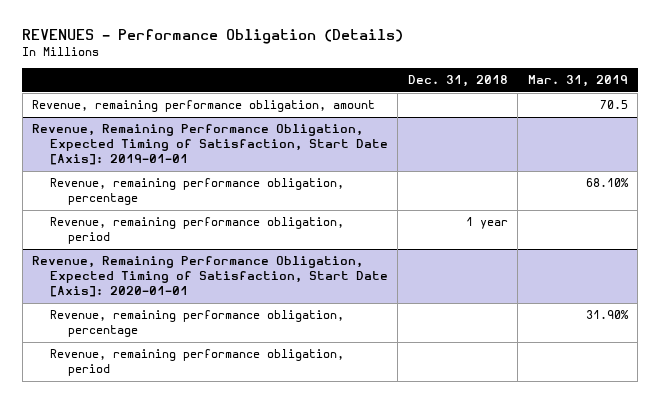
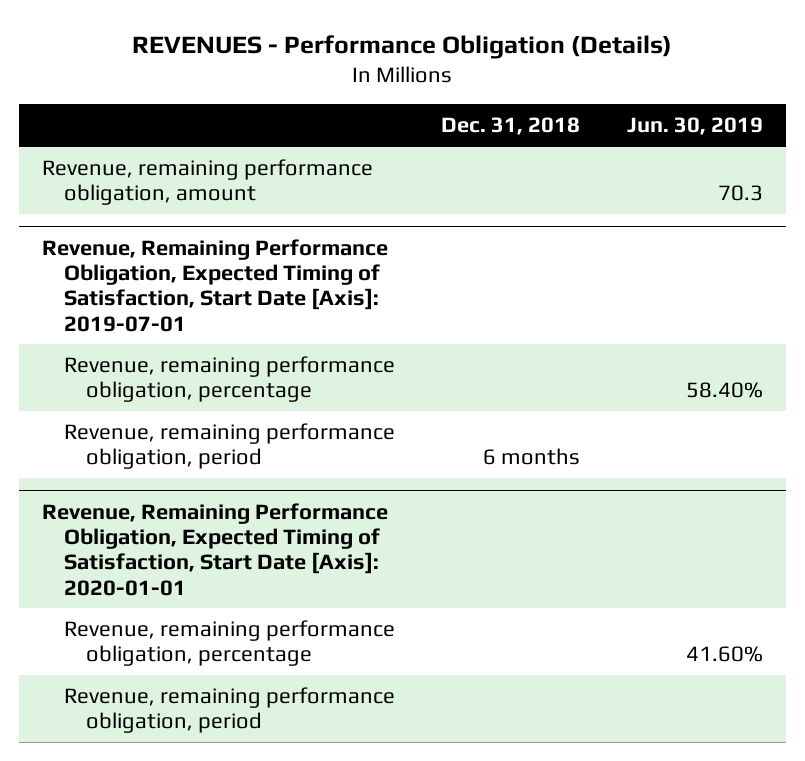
[527,75,628,88] Mar. 31, 2019 -> none
none -> [626,117,763,136] Jun. 30, 2019
[31,124,388,166] Revenue, Remaining Performance Obligation, Expected Timing of Satisfaction, Start Date [Axis]: 2019-01-01 -> none
[49,178,344,206] Revenue, remaining performance obligation, percentage -> none
[49,217,344,245] Revenue, remaining performance obligation, period -> none
none -> [41,238,388,332] Revenue, Remaining Performance Obligation, Expected Timing of Satisfaction, Start Date [Axis]: 2019-07-01
none -> [63,356,395,403] Revenue, remaining performance obligation, percentage
none -> [63,423,395,470] Revenue, remaining performance obligation, period

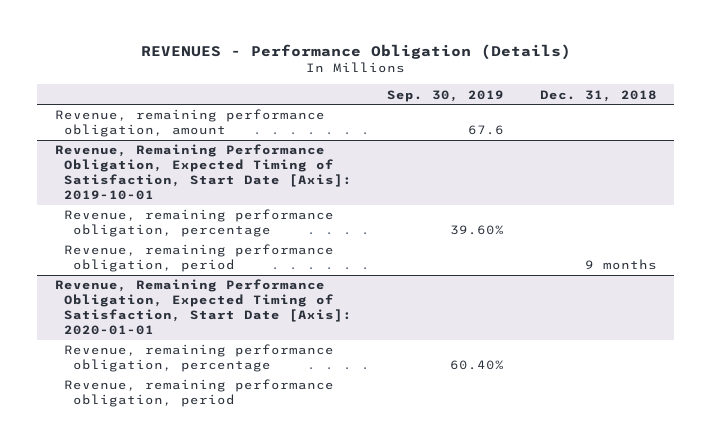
[626,117,763,136] Jun. 30, 2019 -> none
none -> [387,89,505,102] Sep. 30, 2019
[41,238,388,332] Revenue, Remaining Performance Obligation, Expected Timing of Satisfaction, Start Date [Axis]: 2019-07-01 -> none
[63,356,395,403] Revenue, remaining performance obligation, percentage -> none
[63,423,395,470] Revenue, remaining performance obligation, period -> none
none -> [54,144,353,201] Revenue, Remaining Performance Obligation, Expected Timing of Satisfaction, Start Date [Axis]: 2019-10-01
none -> [64,209,335,238] Revenue, remaining performance obligation, percentage
none -> [64,244,335,273] Revenue, remaining performance obligation, period

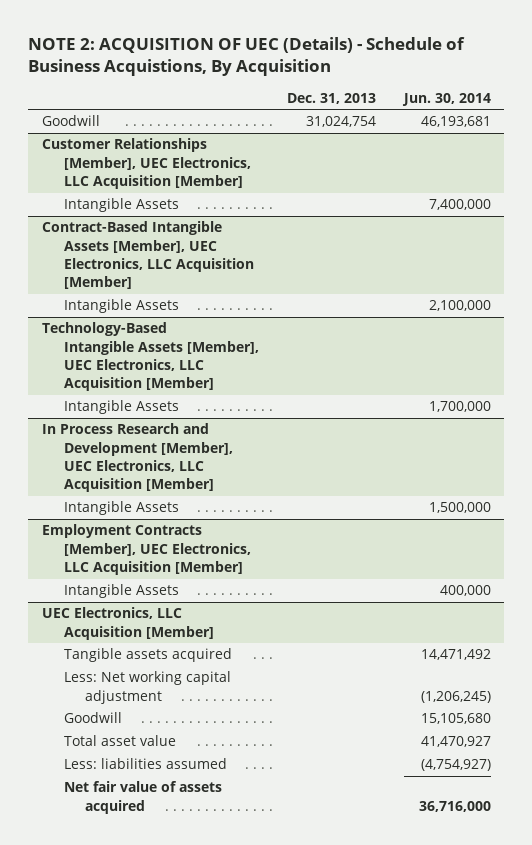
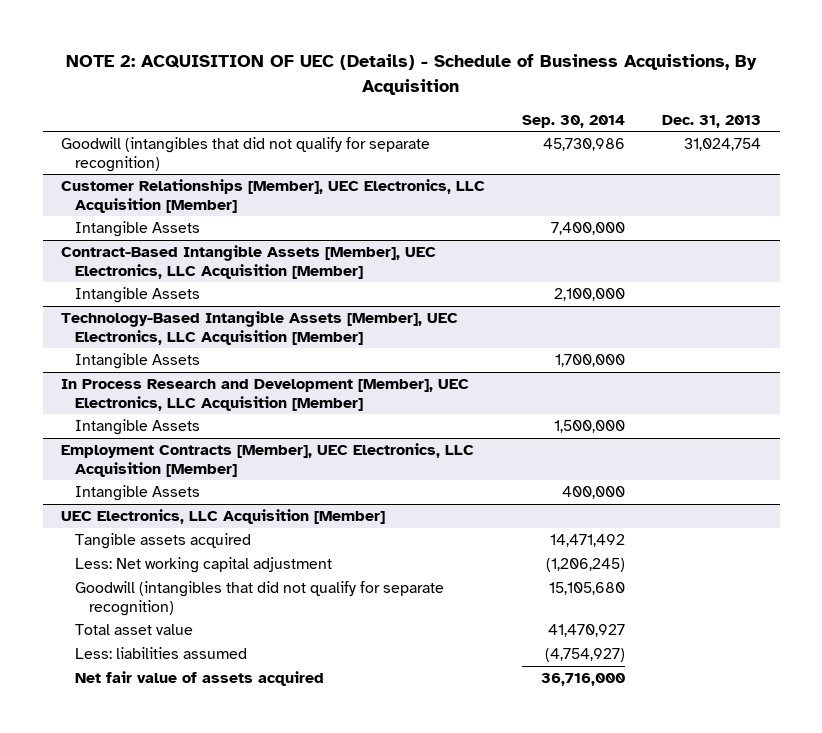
[401,92,491,106] Jun. 30, 2014 -> none
none -> [522,114,626,128] Sep. 30, 2014
[41,115,100,127] Goodwill -> [61,137,431,172] Goodwill (intangibles that did not qualify for separate recognition)
[63,712,122,724] Goodwill -> [75,581,445,616] Goodwill (intangibles that did not qualify for separate recognition)

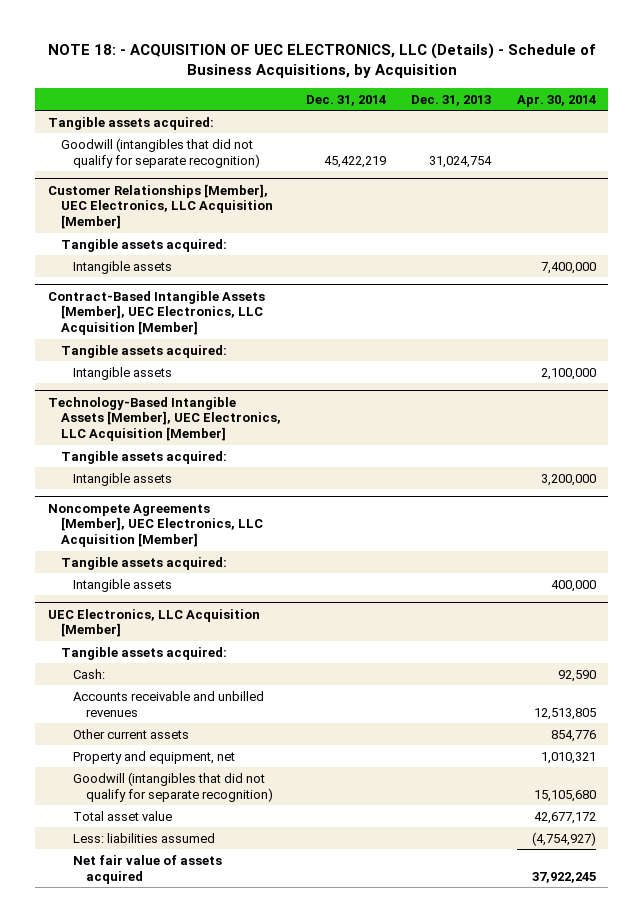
[66,54,758,95] NOTE 2: ACQUISITION OF UEC (Details) - Schedule of Business Acquistions, By Acquisition -> [47,43,595,79] NOTE 18: - ACQUISITION OF UEC ELECTRONICS, LLC (Details) - Schedule of Business Acquisitions, by Acquisition
[522,114,626,128] Sep. 30, 2014 -> none
none -> [305,94,386,106] Dec. 31, 2014
none -> [516,94,596,107] Apr. 30, 2014
none -> [48,116,215,130] Tangible assets acquired:
none -> [60,238,227,252] Tangible assets acquired:
[75,221,201,238] Intangible Assets -> [73,260,173,274] Intangible assets
none -> [60,344,227,358] Tangible assets acquired:
[75,287,201,304] Intangible Assets -> [73,366,173,380] Intangible assets
[61,379,470,411] In Process Research and Development [Member], UEC Electronics, LLC Acquisition [Member] -> none
[75,419,201,436] Intangible Assets -> none
none -> [60,450,227,464] Tangible assets acquired:
[75,353,201,370] Intangible Assets -> [73,472,173,486] Intangible assets
[61,443,475,477] Employment Contracts [Member], UEC Electronics, LLC Acquisition [Member] -> [48,503,263,548] Noncompete Agreements [Member], UEC Electronics, LLC Acquisition [Member]
none -> [60,556,227,570] Tangible assets acquired:
[75,485,201,502] Intangible Assets -> [73,578,173,592] Intangible assets
[75,557,333,574] Less: Net working capital adjustment -> none
none -> [60,646,227,660] Tangible assets acquired:
none -> [73,668,106,679] Cash:
none -> [73,690,265,717] Accounts receivable and unbilled revenues
none -> [73,728,190,739] Other current assets
[75,533,252,550] Tangible assets acquired -> [73,750,236,764] Property and equipment, net

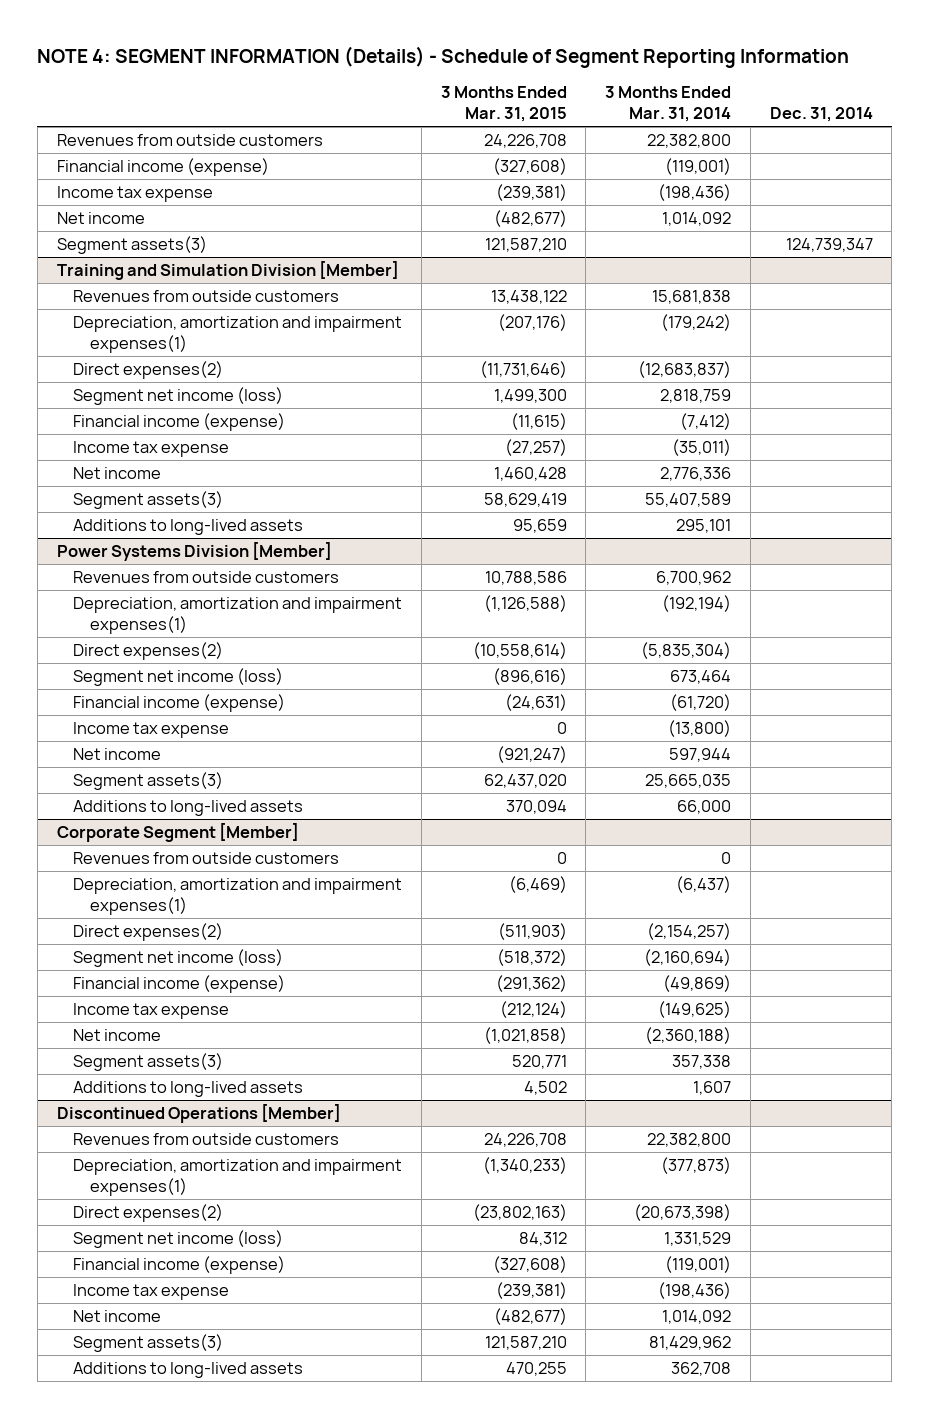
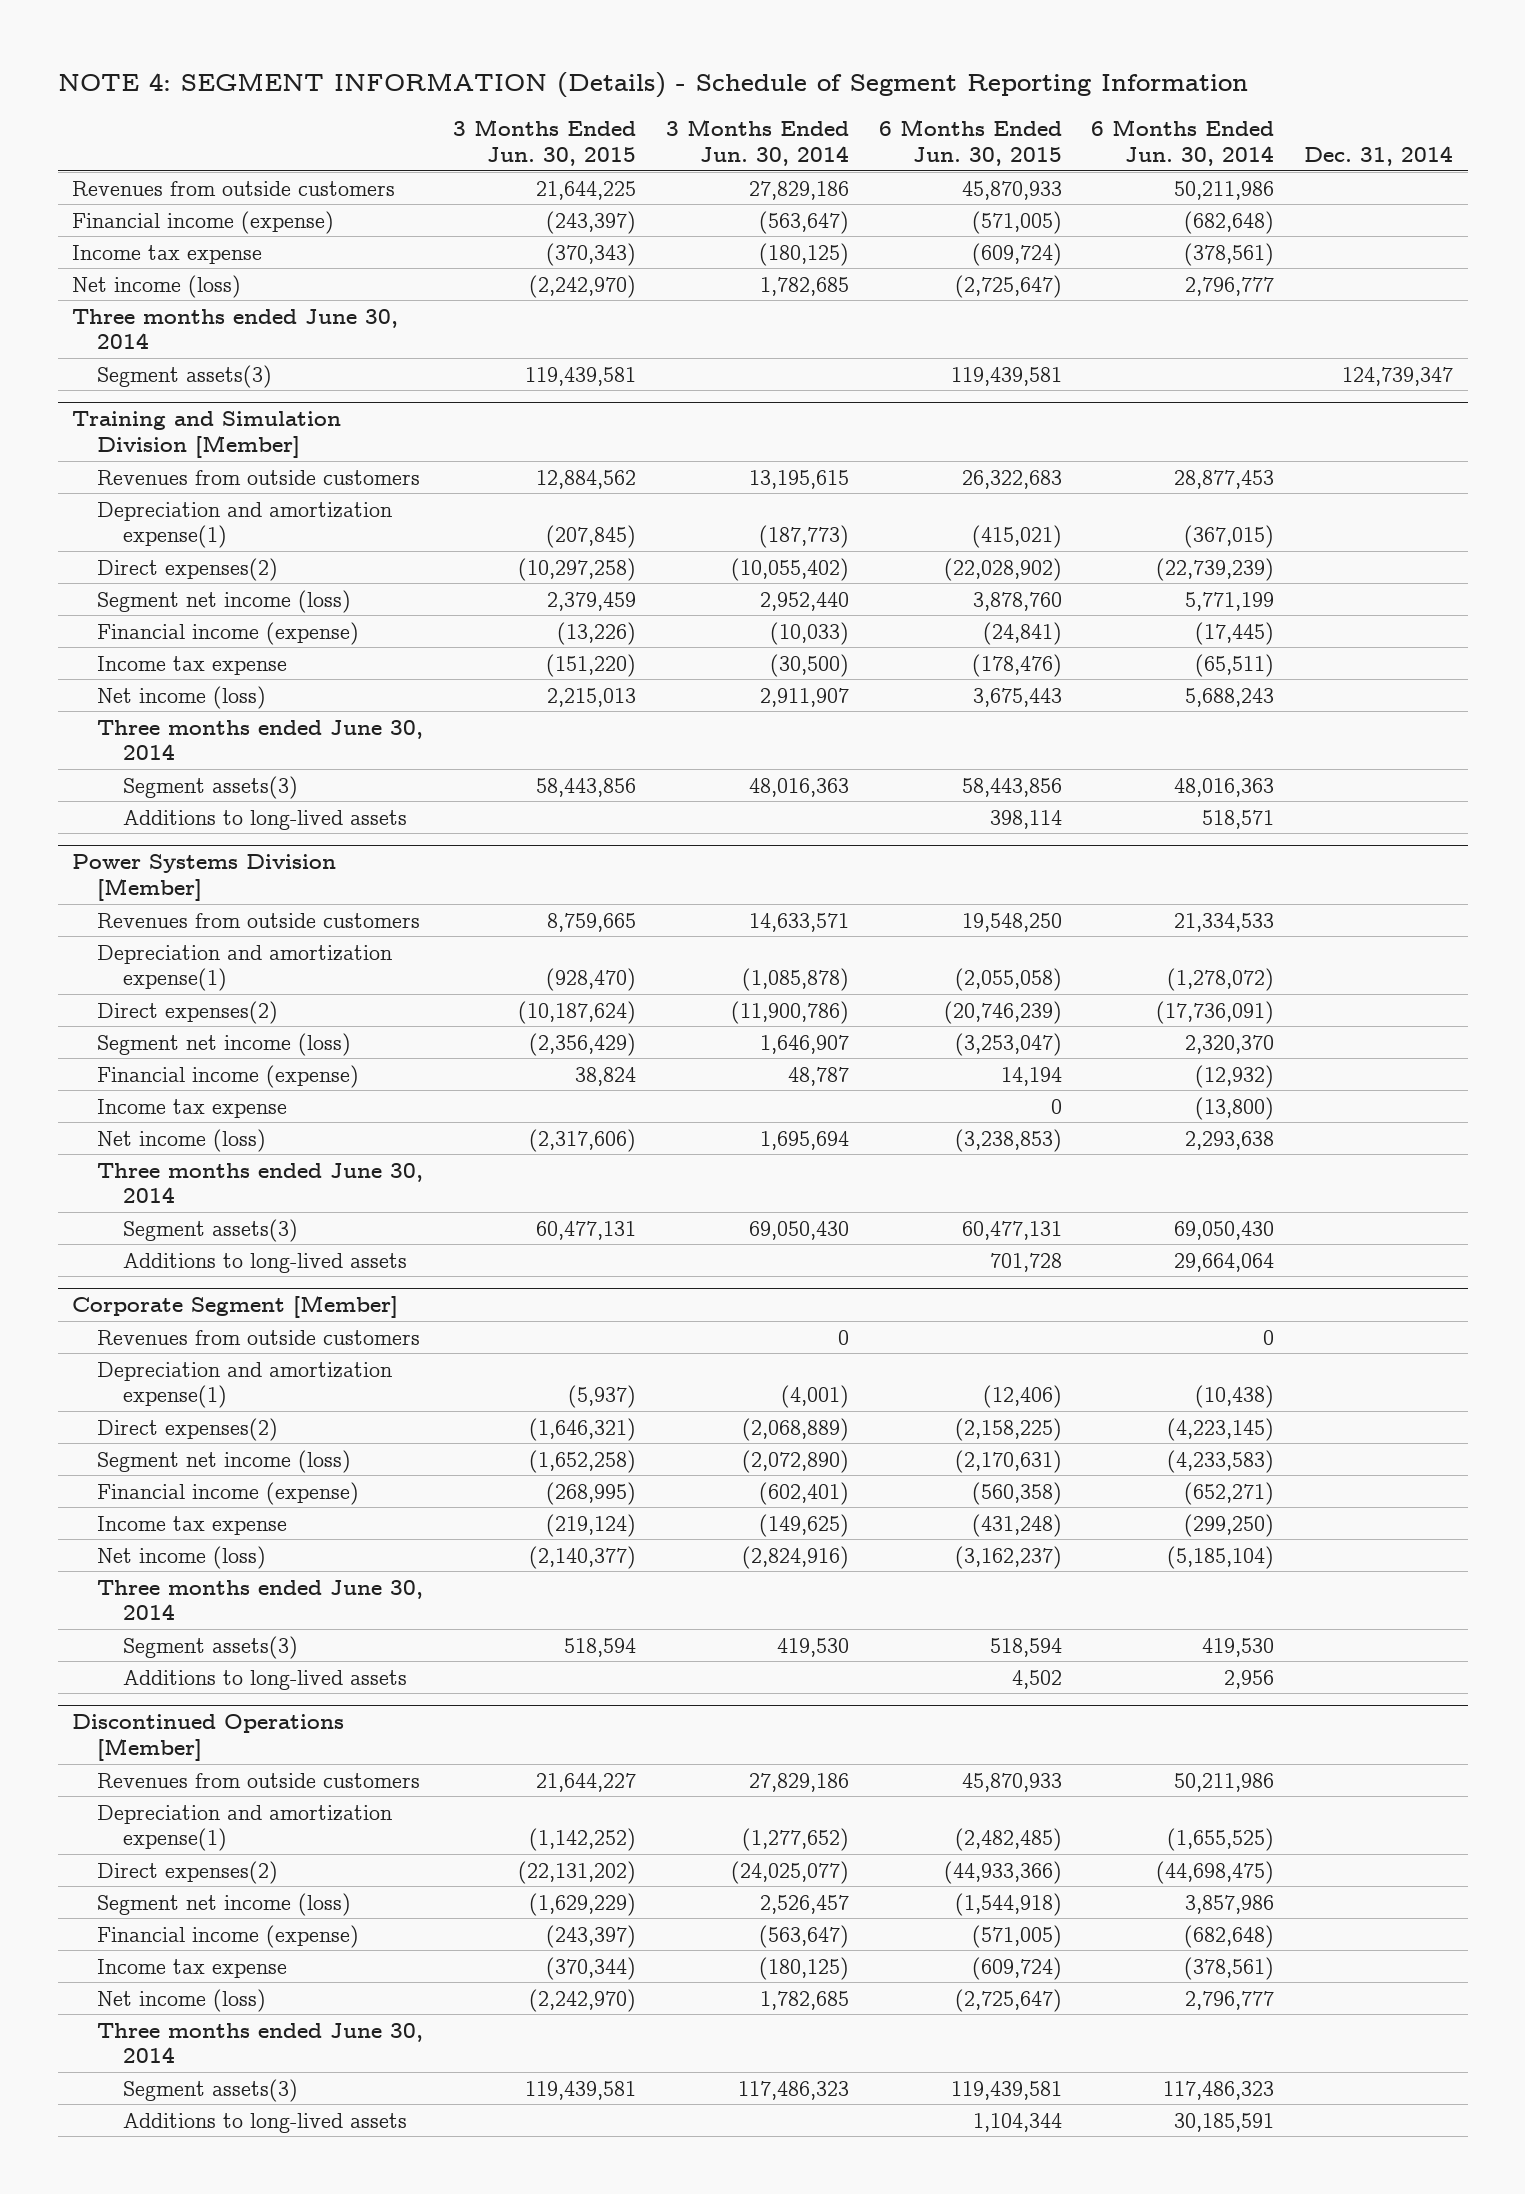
[440,86,567,123] 3 Months Ended Mar. 31, 2015 -> none
[605,86,732,123] 3 Months Ended Mar. 31, 2014 -> none
none -> [453,119,637,166] 3 Months Ended Jun. 30, 2015
none -> [665,119,849,166] 3 Months Ended Jun. 30, 2014
none -> [878,119,1062,166] 6 Months Ended Jun. 30, 2015
none -> [1091,119,1275,166] 6 Months Ended Jun. 30, 2014
[56,212,145,225] Net income -> [72,274,242,298] Net income (loss)
none -> [72,308,399,350] Three months ended June 30, 2014
[73,316,403,354] Depreciation, amortization and impairment expenses(1) -> [97,501,393,549] Depreciation and amortization expense(1)
[73,467,162,480] Net income -> [97,685,267,709] Net income (loss)
none -> [97,719,424,761] Three months ended June 30, 2014
[73,597,403,635] Depreciation, amortization and impairment expenses(1) -> [97,944,393,992] Depreciation and amortization expense(1)
[73,748,162,761] Net income -> [97,1128,267,1152] Net income (loss)
none -> [97,1162,424,1204] Three months ended June 30, 2014
[73,878,403,916] Depreciation, amortization and impairment expenses(1) -> [97,1361,393,1409] Depreciation and amortization expense(1)
[73,1029,162,1042] Net income -> [97,1545,267,1569] Net income (loss)
none -> [97,1579,424,1621] Three months ended June 30, 2014
[73,1159,403,1197] Depreciation, amortization and impairment expenses(1) -> [97,1804,393,1852] Depreciation and amortization expense(1)
[73,1310,162,1323] Net income -> [97,1988,267,2012] Net income (loss)
none -> [97,2022,424,2064] Three months ended June 30, 2014

